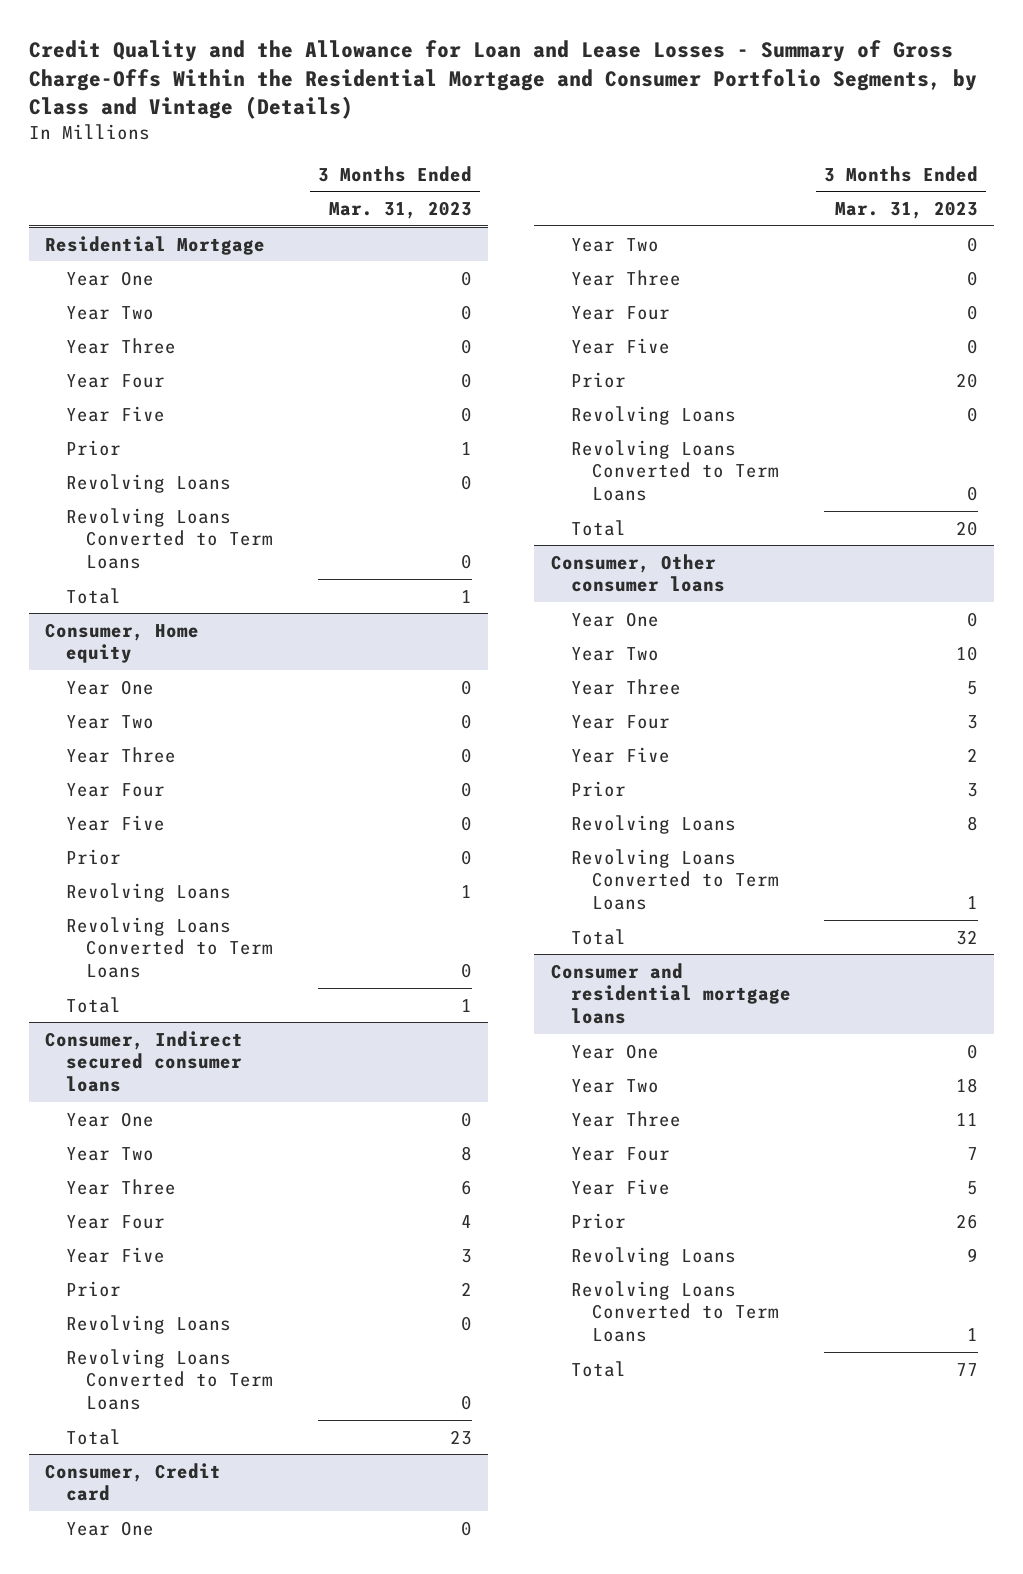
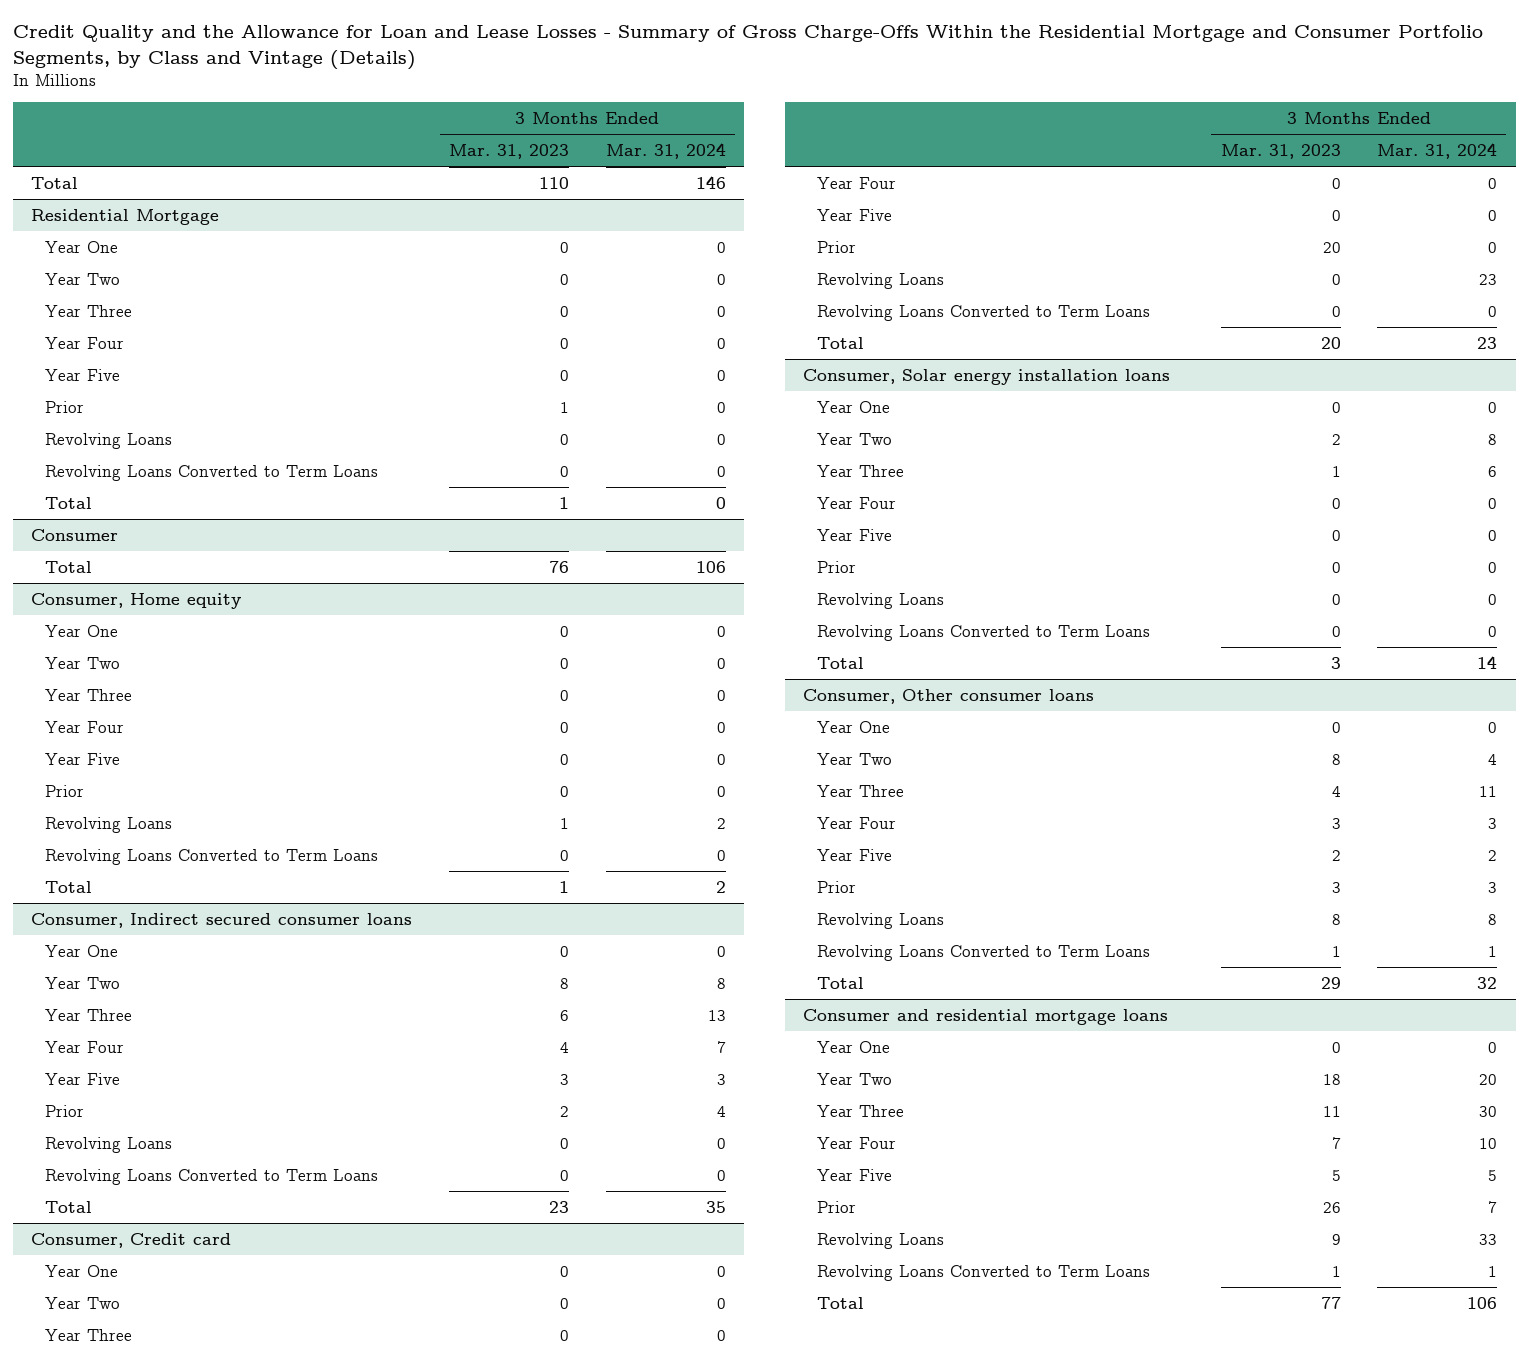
none -> [605,142,726,159] Mar. 31, 2024
none -> [31,176,79,189] Total
none -> [31,528,119,541] Consumer
none -> [45,560,93,573] Total
none -> [802,368,1170,385] Consumer, Solar energy installation loans
none -> [816,400,890,413] Year One
none -> [816,432,892,445] Year Two
none -> [816,464,904,477] Year Three
none -> [816,496,896,509] Year Four
none -> [816,528,892,541] Year Five
none -> [816,560,856,573] Prior
none -> [816,592,944,609] Revolving Loans
none -> [816,624,1150,641] Revolving Loans Converted to Term Loans
none -> [816,656,864,669] Total
[955,645,978,661] 10 -> [1331,753,1341,765] 8
[966,680,978,695] 5 -> [1331,785,1341,797] 4
[955,929,978,945] 32 -> [1320,976,1341,989] 29

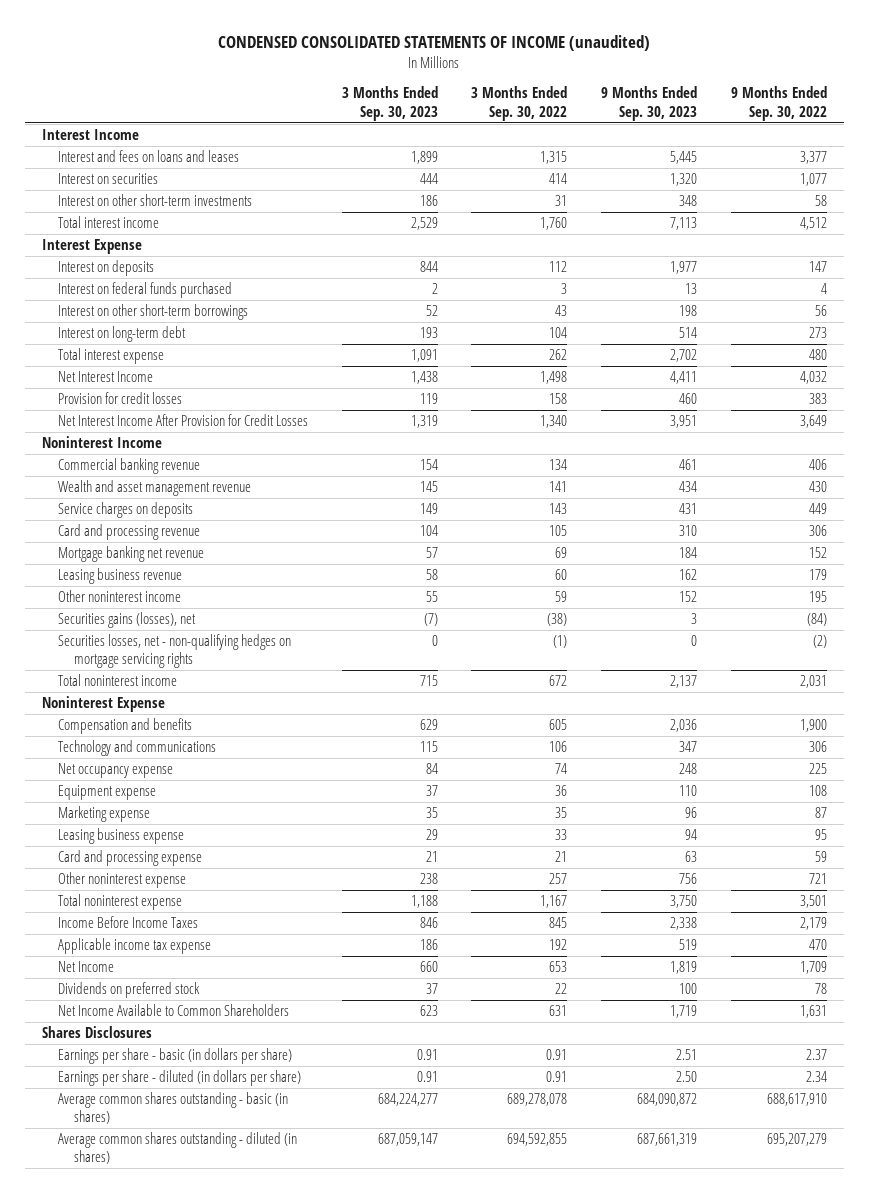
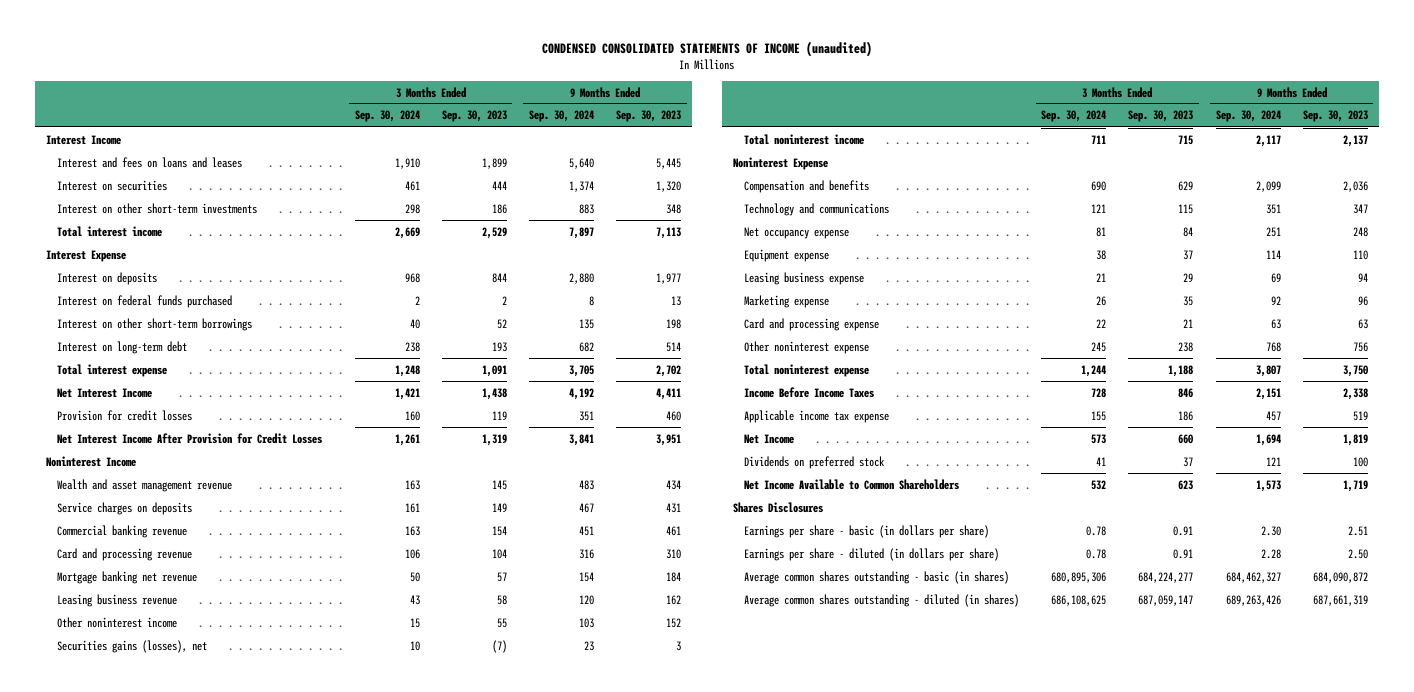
[471,86,568,121] 3 Months Ended Sep. 30, 2022 -> none
[731,86,828,121] 9 Months Ended Sep. 30, 2022 -> none
none -> [354,110,420,123] Sep. 30, 2024
none -> [528,110,594,123] Sep. 30, 2024
[57,458,200,475] Commercial banking revenue -> [57,524,188,538] Commercial banking revenue
[57,634,291,669] Securities losses, net - non-qualifying hedges on mortgage servicing rights -> none
[57,806,150,823] Marketing expense -> [743,294,829,308] Marketing expense

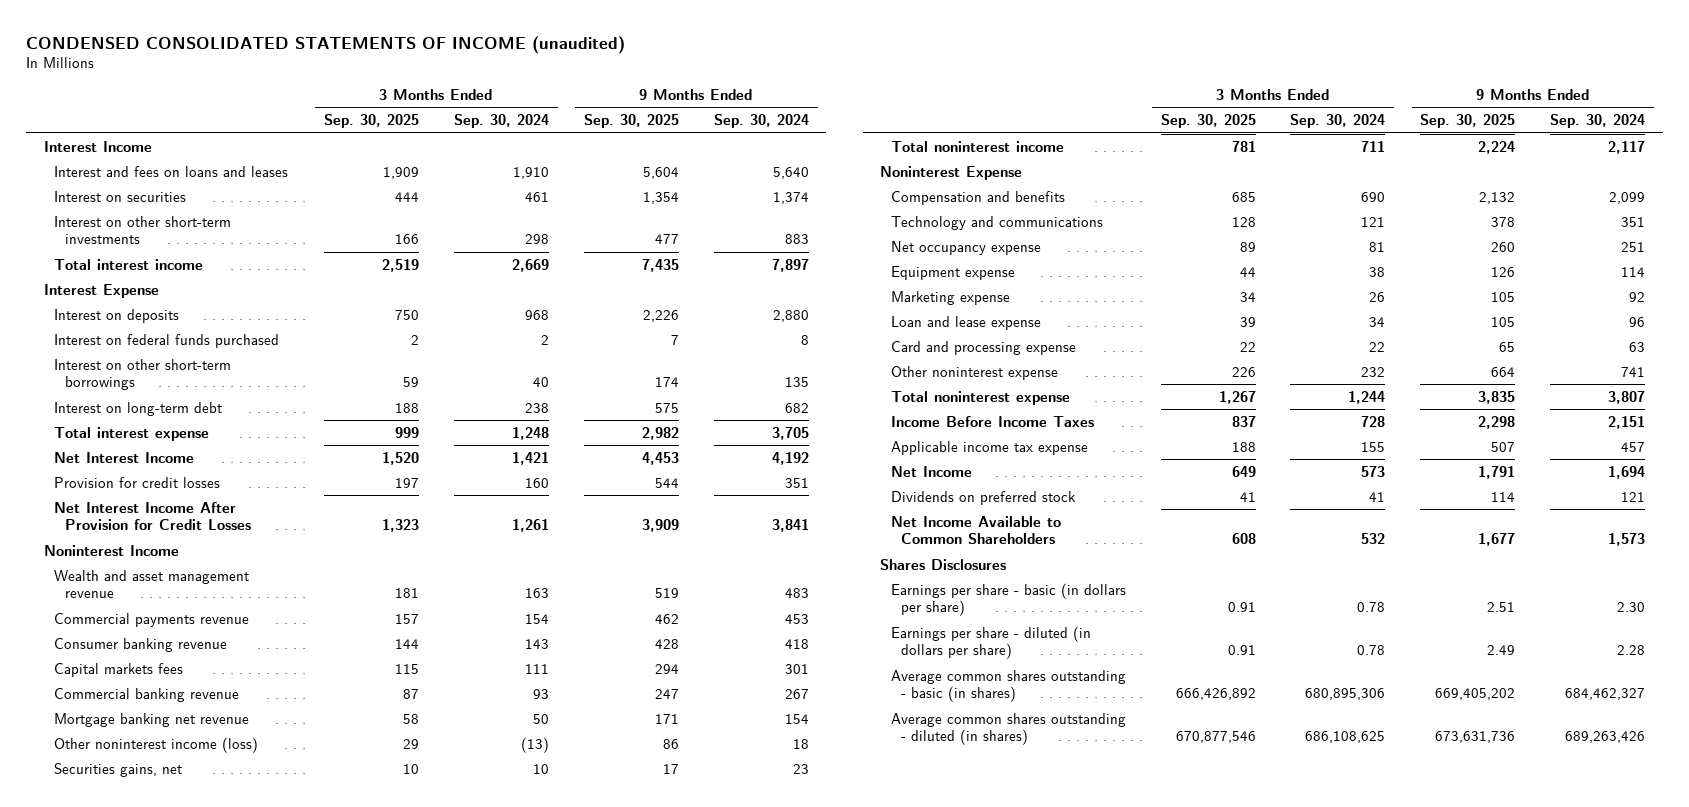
[441,110,507,123] Sep. 30, 2023 -> none
[616,110,682,123] Sep. 30, 2023 -> none
none -> [323,114,419,129] Sep. 30, 2025
none -> [583,114,679,129] Sep. 30, 2025
[57,501,193,515] Service charges on deposits -> none
[57,547,193,561] Card and processing revenue -> none
none -> [54,612,250,627] Commercial payments revenue
none -> [54,637,228,652] Consumer banking revenue
none -> [54,662,184,677] Capital markets fees
[404,525,420,536] 163 -> [532,688,549,699] 93
[578,525,594,536] 451 -> [784,688,809,699] 267
[57,593,178,607] Leasing business revenue -> none
[57,616,178,628] Other noninterest income -> [54,736,259,753] Other noninterest income (loss)
[409,617,420,628] 15 -> [520,736,549,753] (13)
[578,617,594,628] 103 -> [792,738,809,749] 18
[57,639,208,653] Securities gains (losses), net -> [54,762,183,777] Securities gains, net
[743,271,864,285] Leasing business expense -> none
none -> [890,315,1041,330] Loan and lease expense
[1091,341,1107,352] 245 -> [1361,366,1386,377] 232
[1265,341,1281,352] 768 -> [1621,366,1646,377] 741

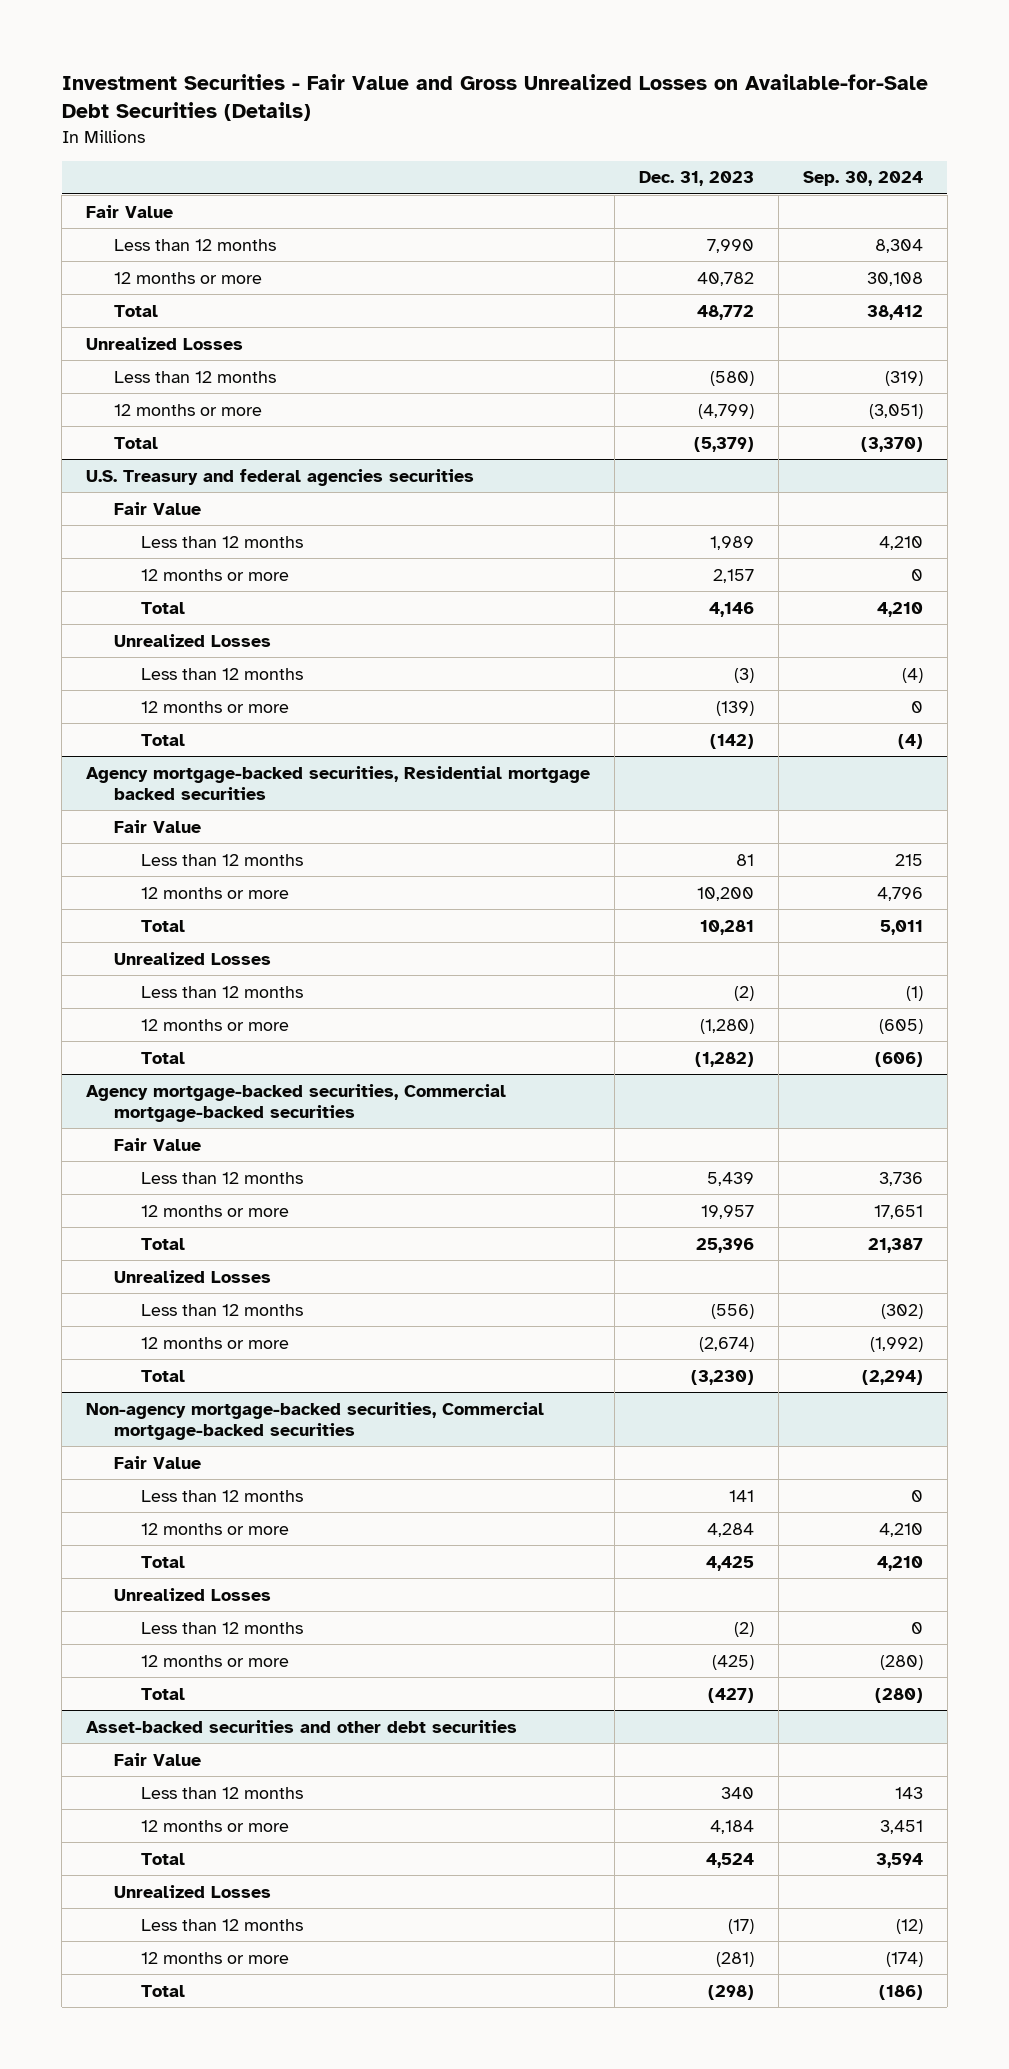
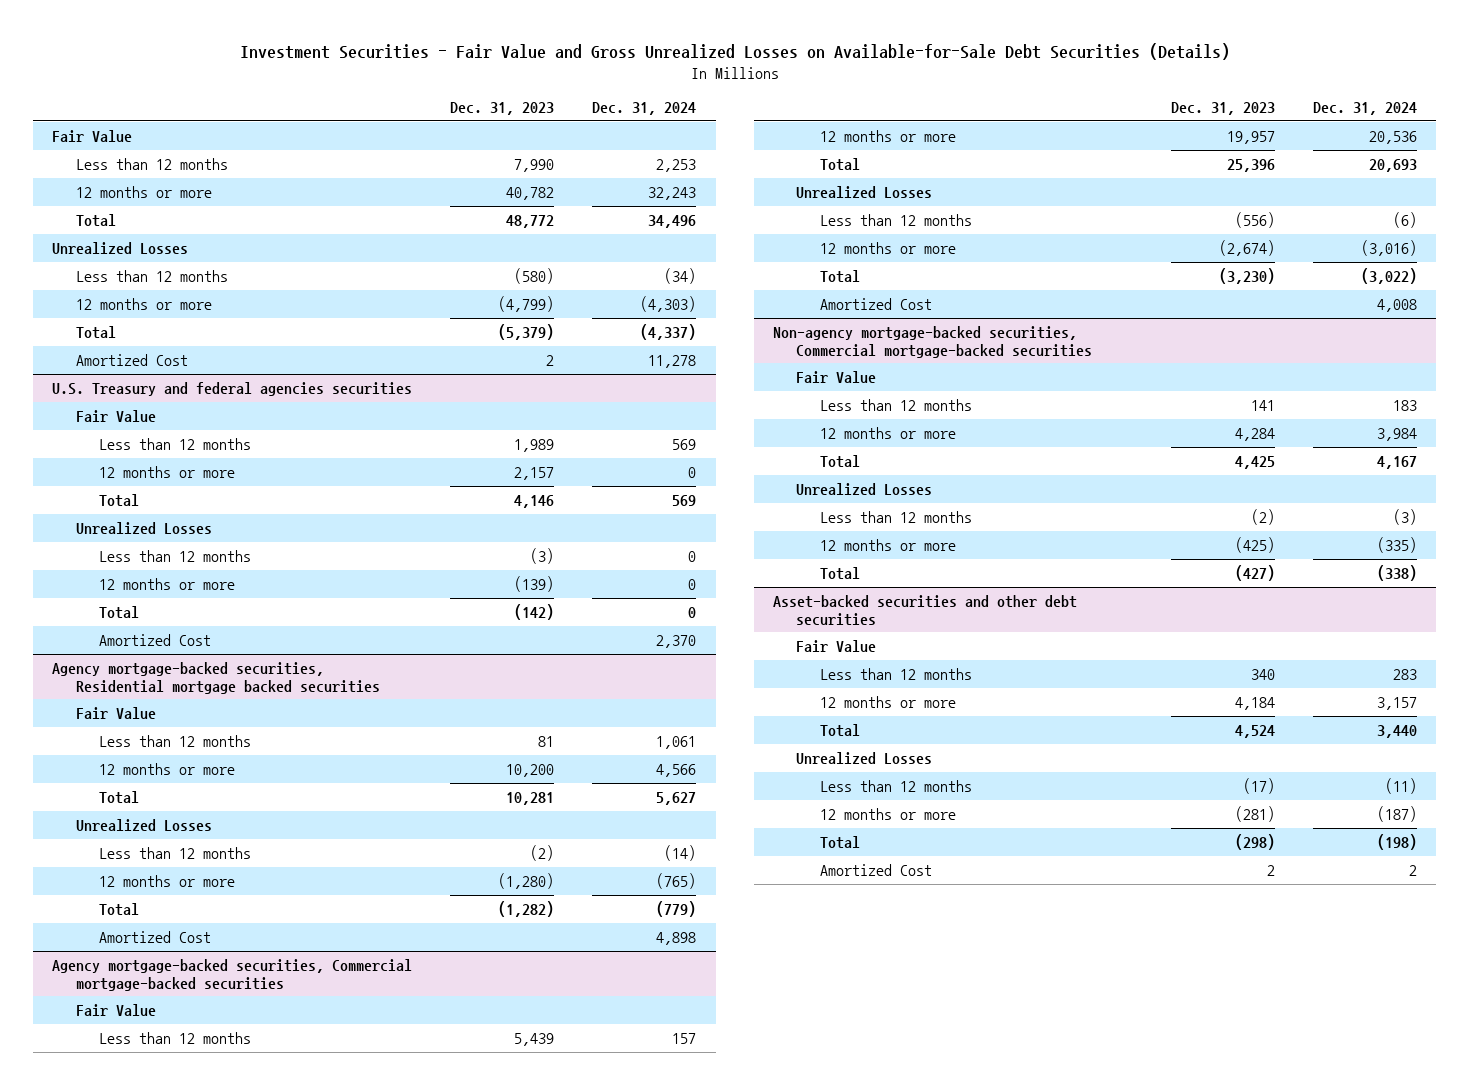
[803,171,924,187] Sep. 30, 2024 -> none
none -> [592,101,697,115] Dec. 31, 2024
none -> [75,353,188,366] Amortized Cost
none -> [99,633,212,646] Amortized Cost
none -> [99,930,212,943] Amortized Cost
none -> [819,297,932,310] Amortized Cost
none -> [819,863,932,876] Amortized Cost

